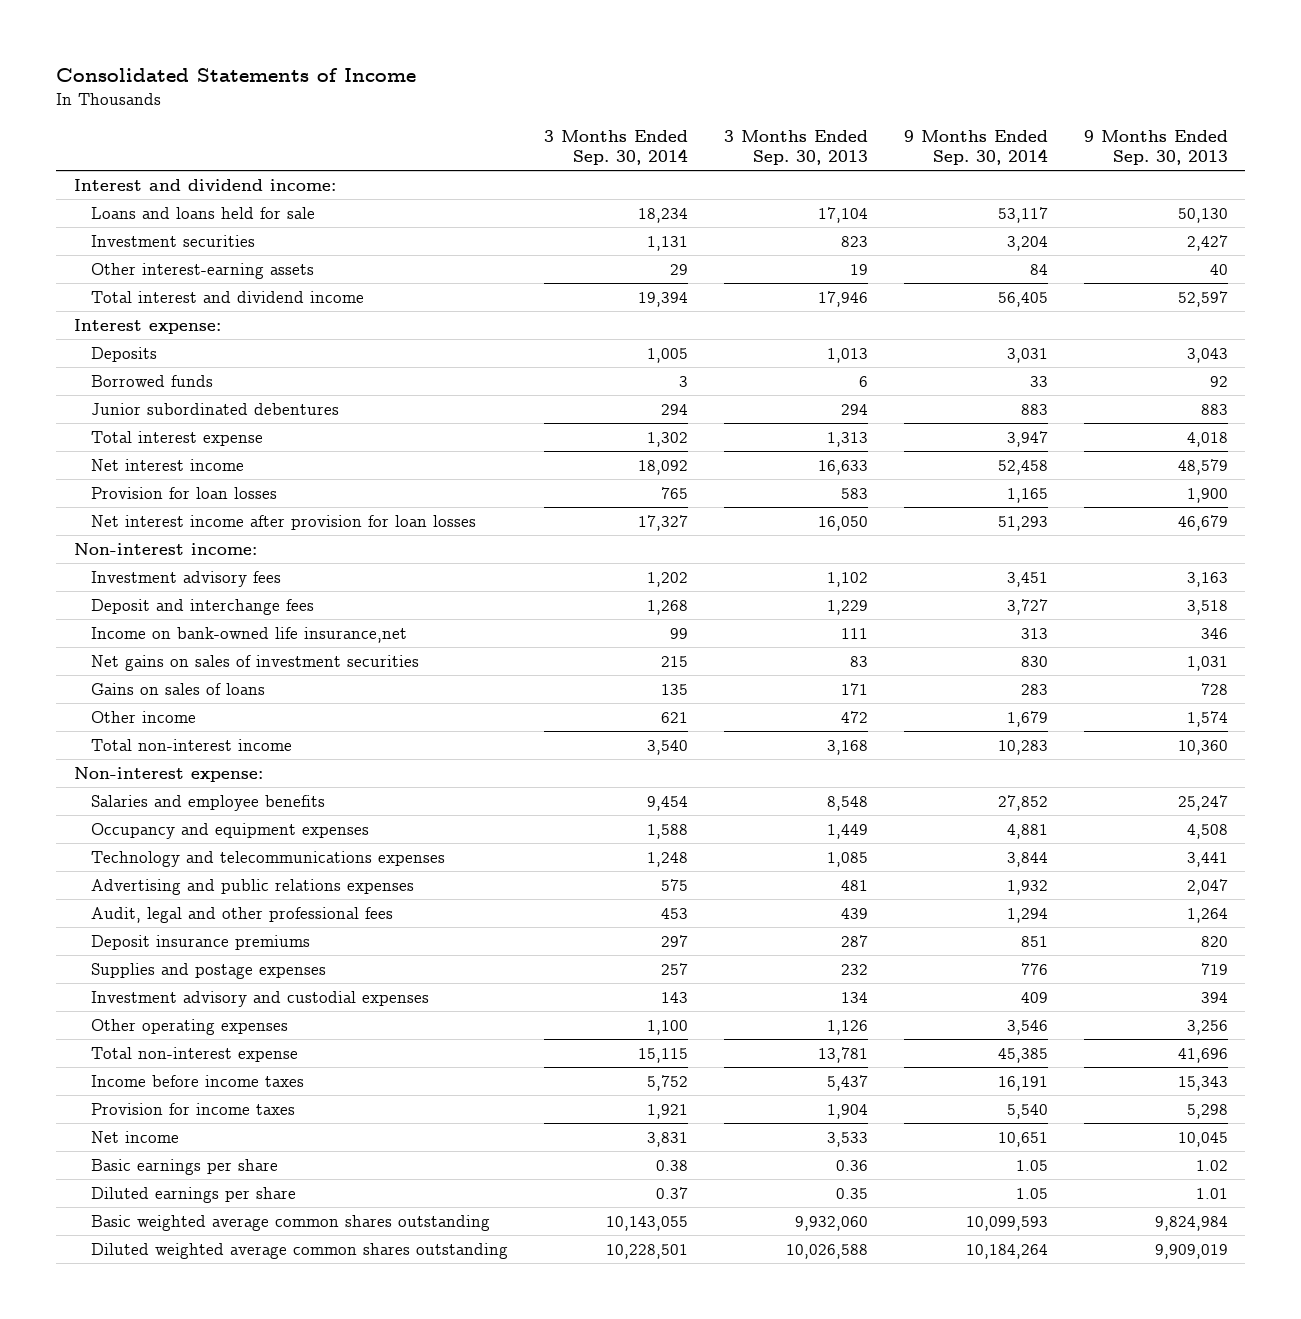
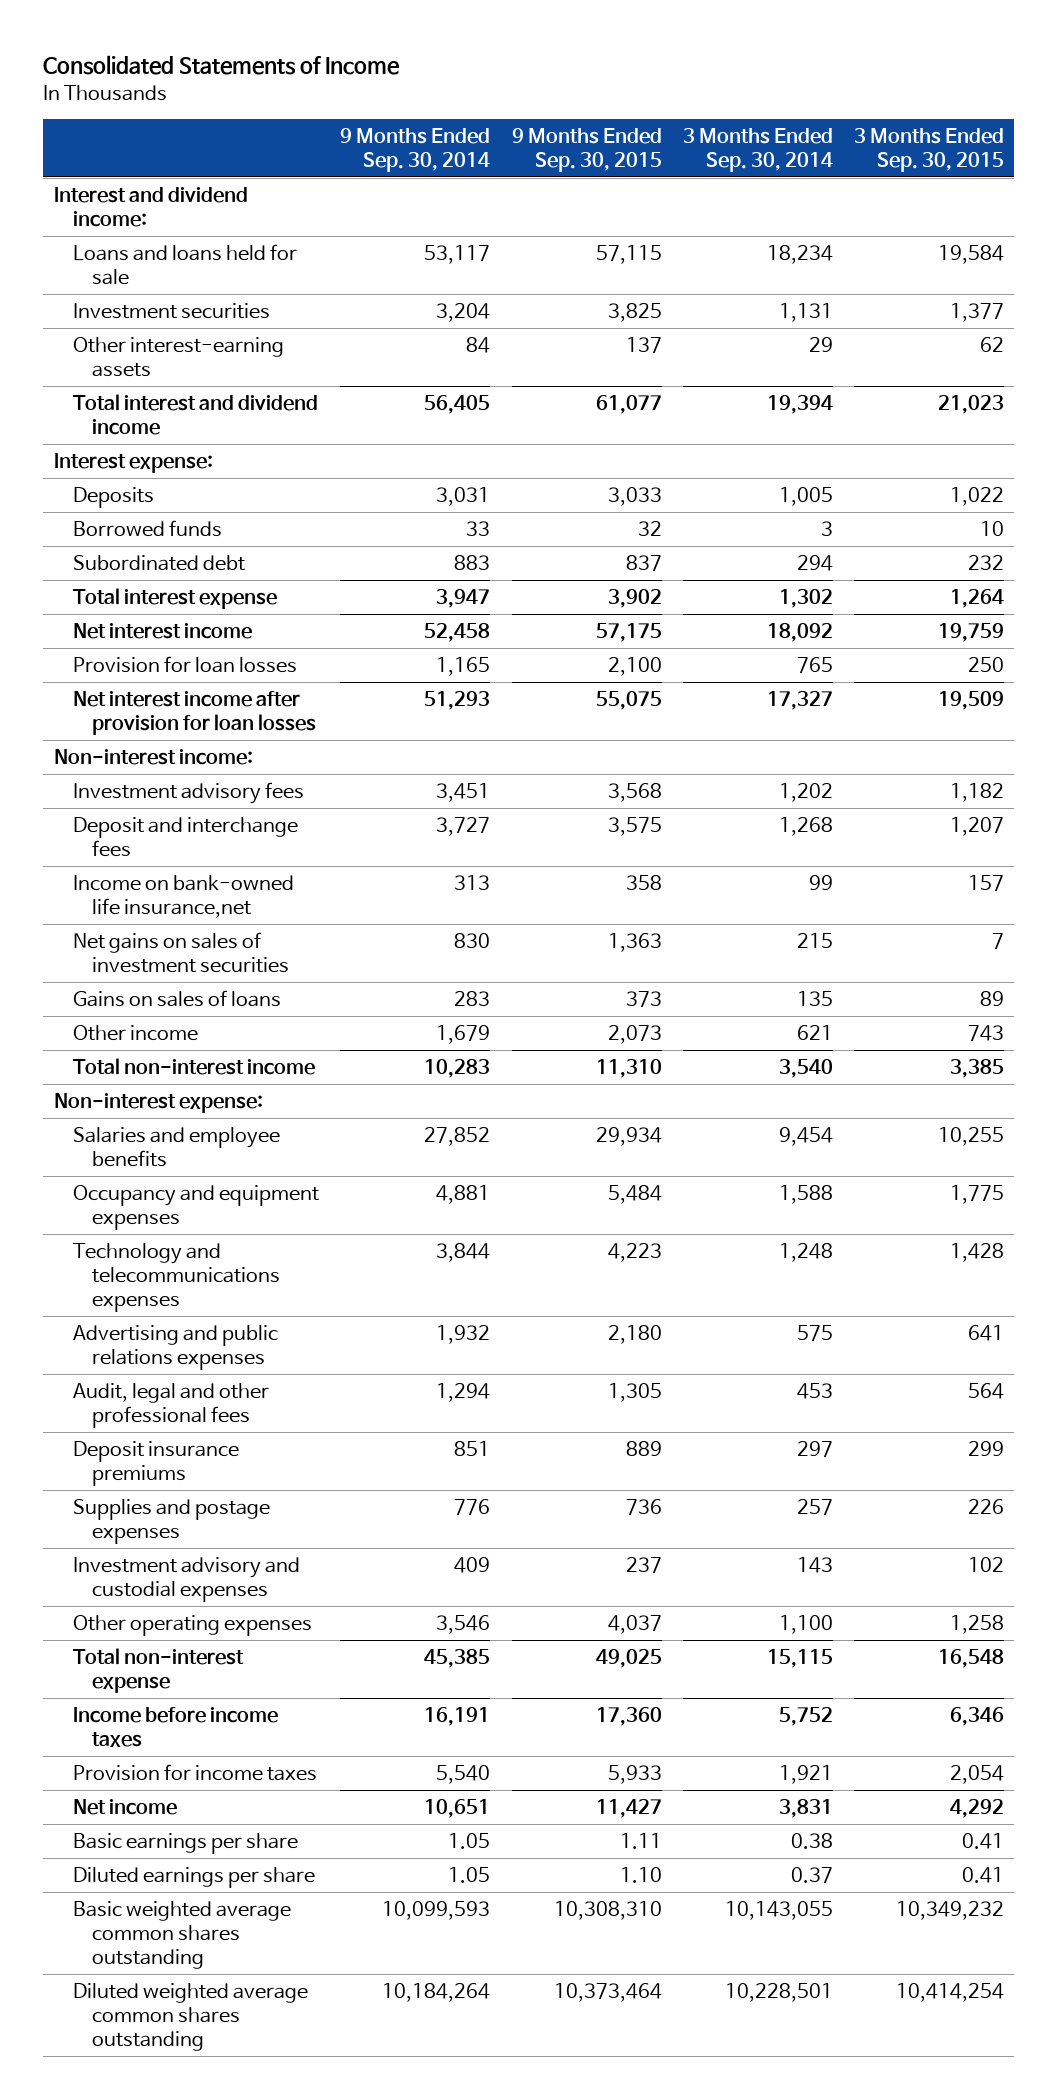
[723,130,868,166] 3 Months Ended Sep. 30, 2013 -> none
[1083,130,1228,166] 9 Months Ended Sep. 30, 2013 -> none
none -> [511,127,662,172] 9 Months Ended Sep. 30, 2015
none -> [853,127,1004,172] 3 Months Ended Sep. 30, 2015
[91,402,340,415] Junior subordinated debentures -> [73,554,246,571] Subordinated debt

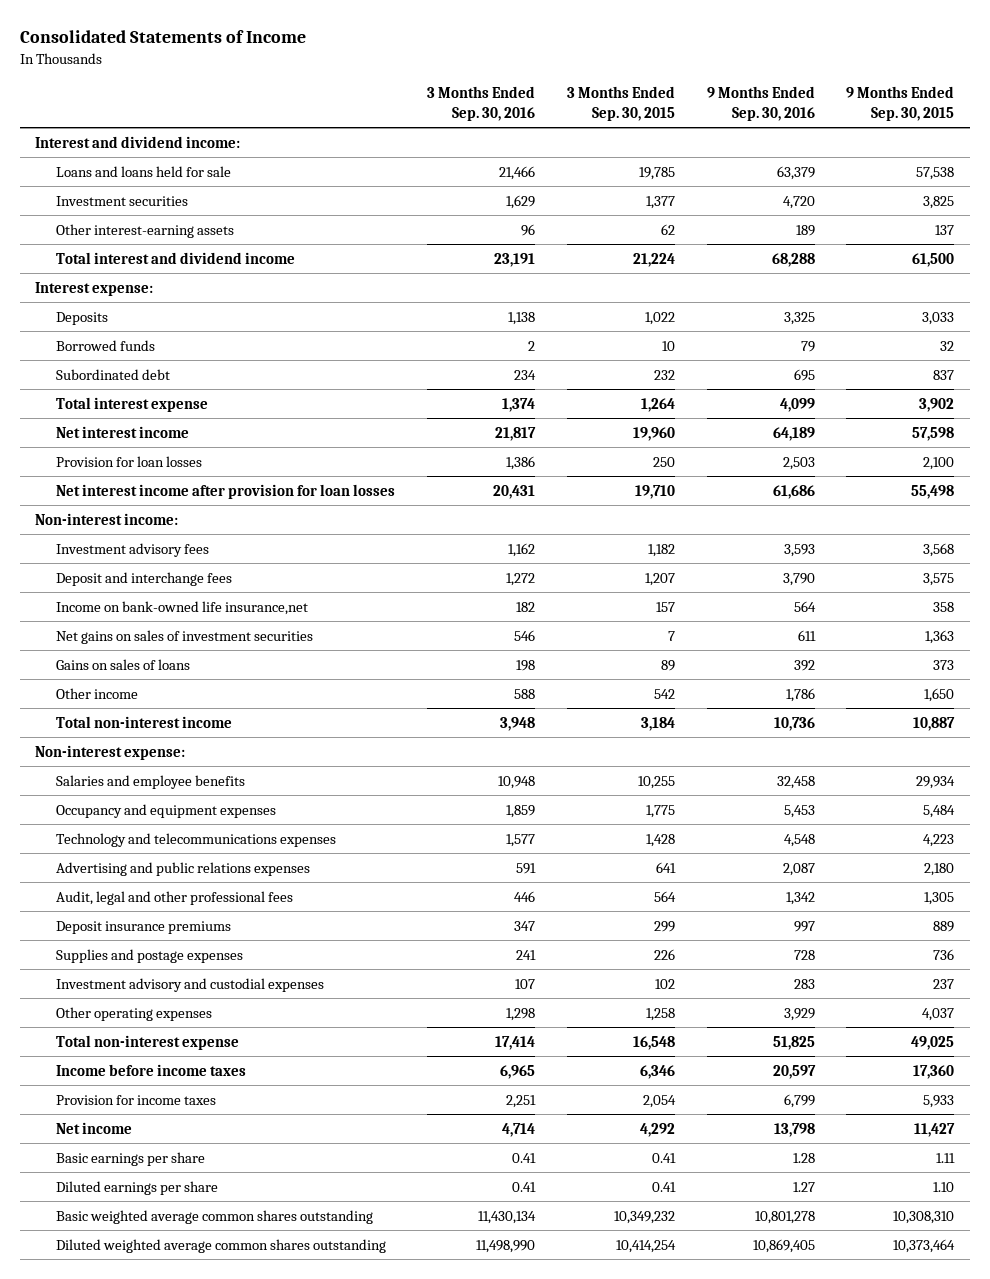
[340,127,491,172] 9 Months Ended Sep. 30, 2014 -> none
[682,127,833,172] 3 Months Ended Sep. 30, 2014 -> none
none -> [427,86,536,121] 3 Months Ended Sep. 30, 2016
none -> [706,86,815,121] 9 Months Ended Sep. 30, 2016
[595,244,662,264] 57,115 -> [916,166,955,180] 57,538
[937,244,1004,264] 19,584 -> [638,166,675,180] 19,785
[595,394,662,414] 61,077 -> [912,252,955,267] 61,500
[937,394,1004,414] 21,023 -> [632,252,675,267] 21,224
[595,622,662,642] 57,175 -> [912,426,955,441] 57,598
[937,622,1004,642] 19,759 -> [632,426,675,441] 19,960
[595,690,662,710] 55,075 -> [911,484,955,499] 55,498
[937,690,1004,710] 19,509 -> [634,484,675,499] 19,710
[607,1024,662,1044] 2,073 -> [924,687,955,702] 1,650
[967,1024,1004,1041] 743 -> [653,688,675,699] 542
[595,1058,662,1078] 11,310 -> [913,716,956,731] 10,887
[949,1058,1004,1078] 3,385 -> [640,716,675,731] 3,184

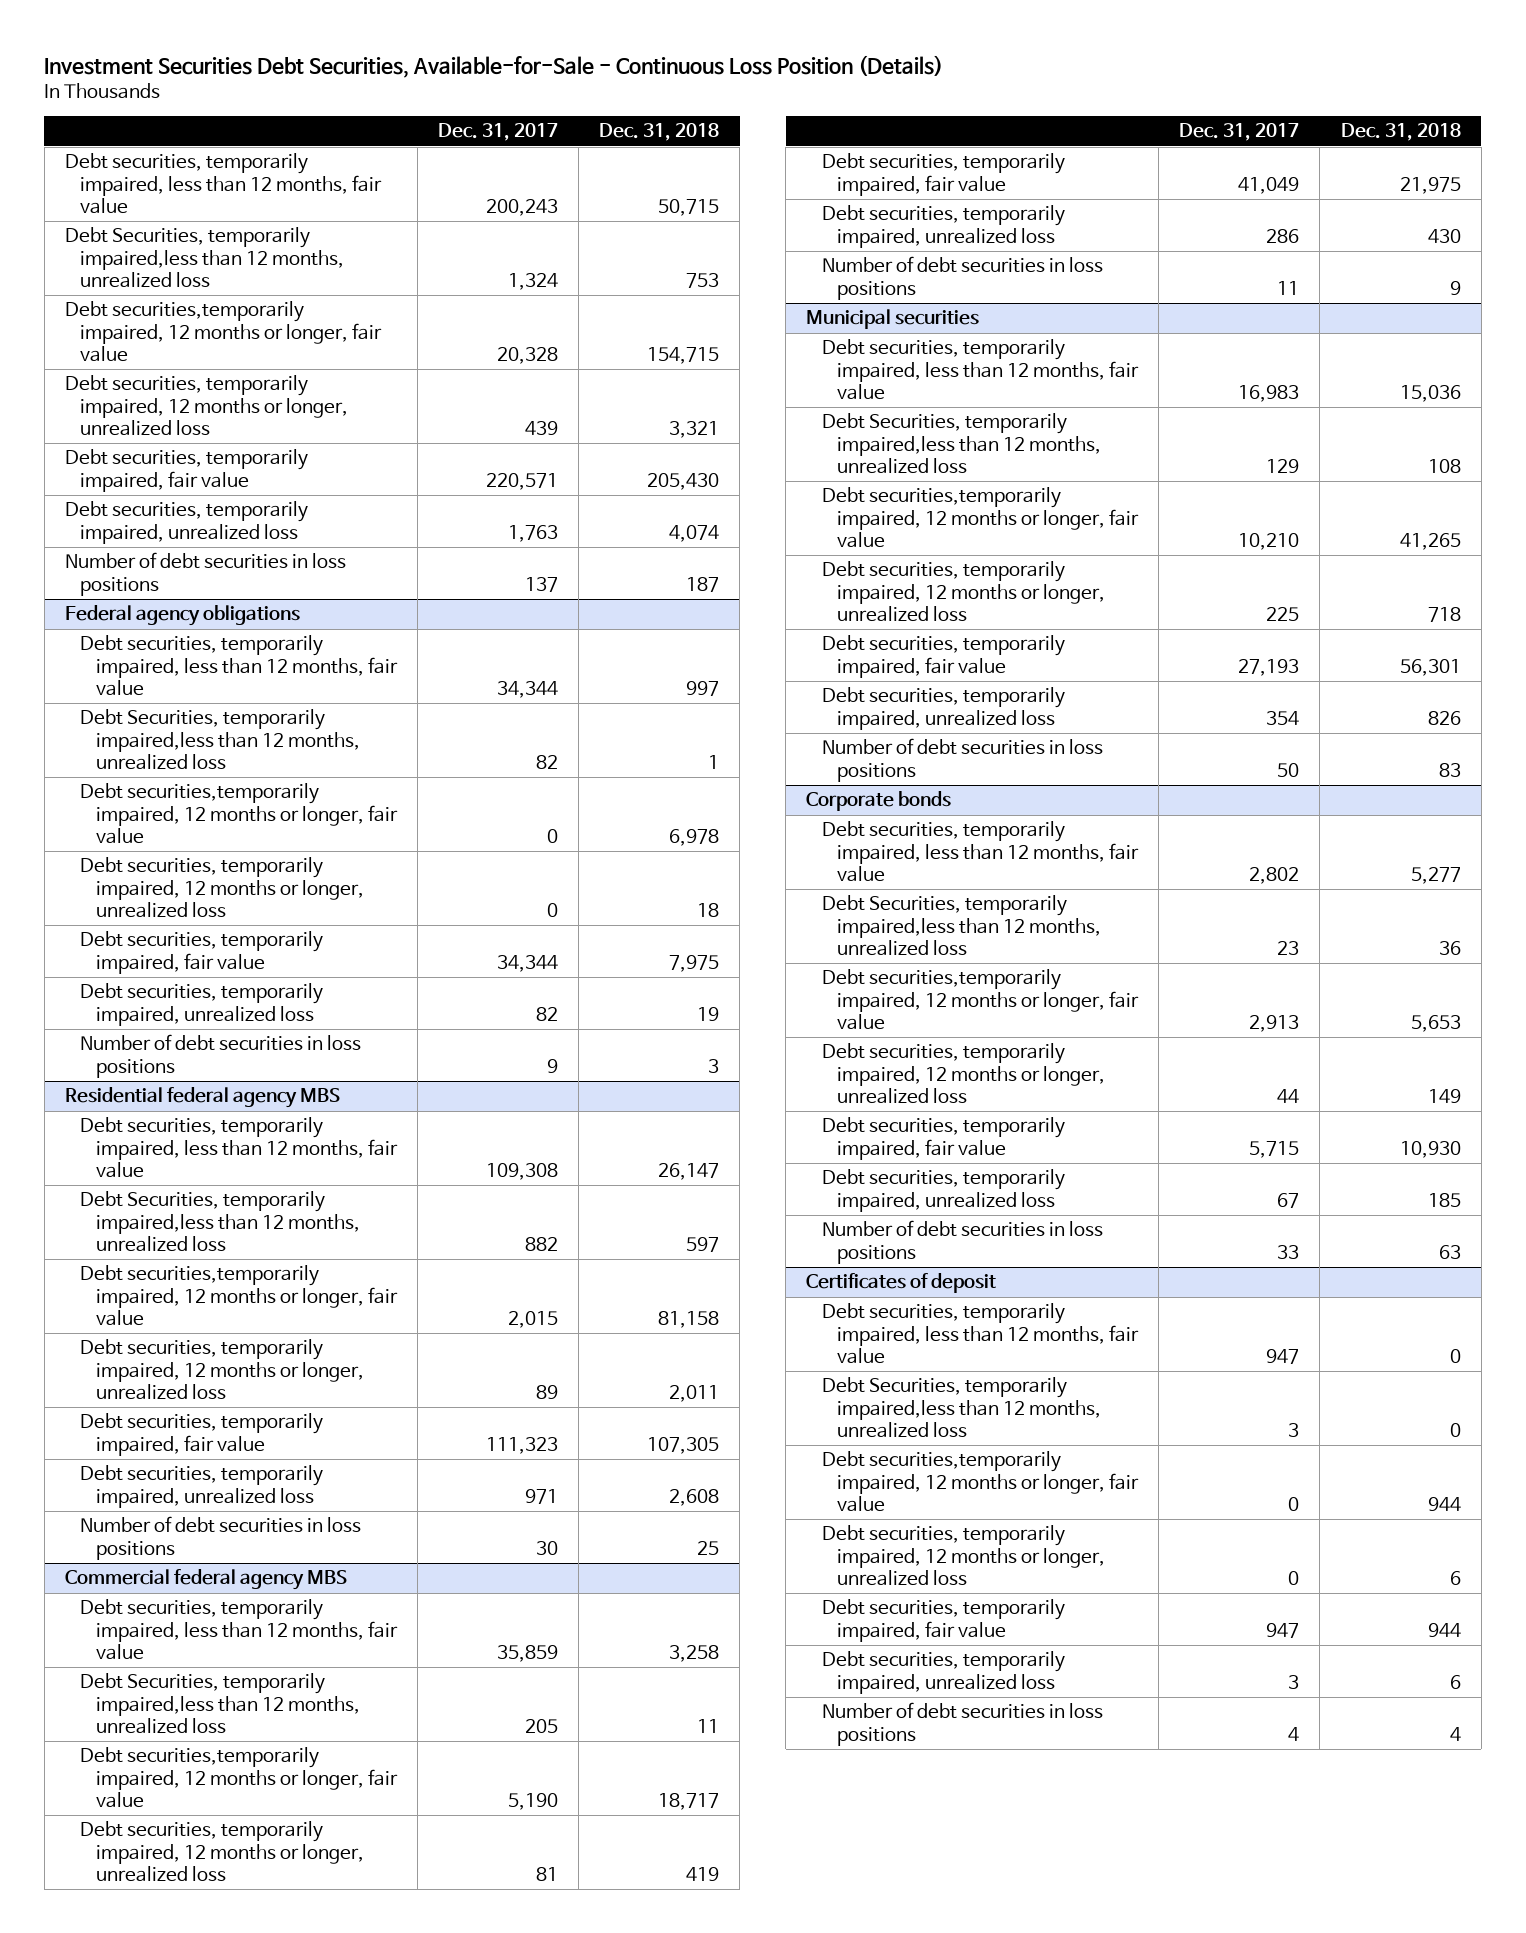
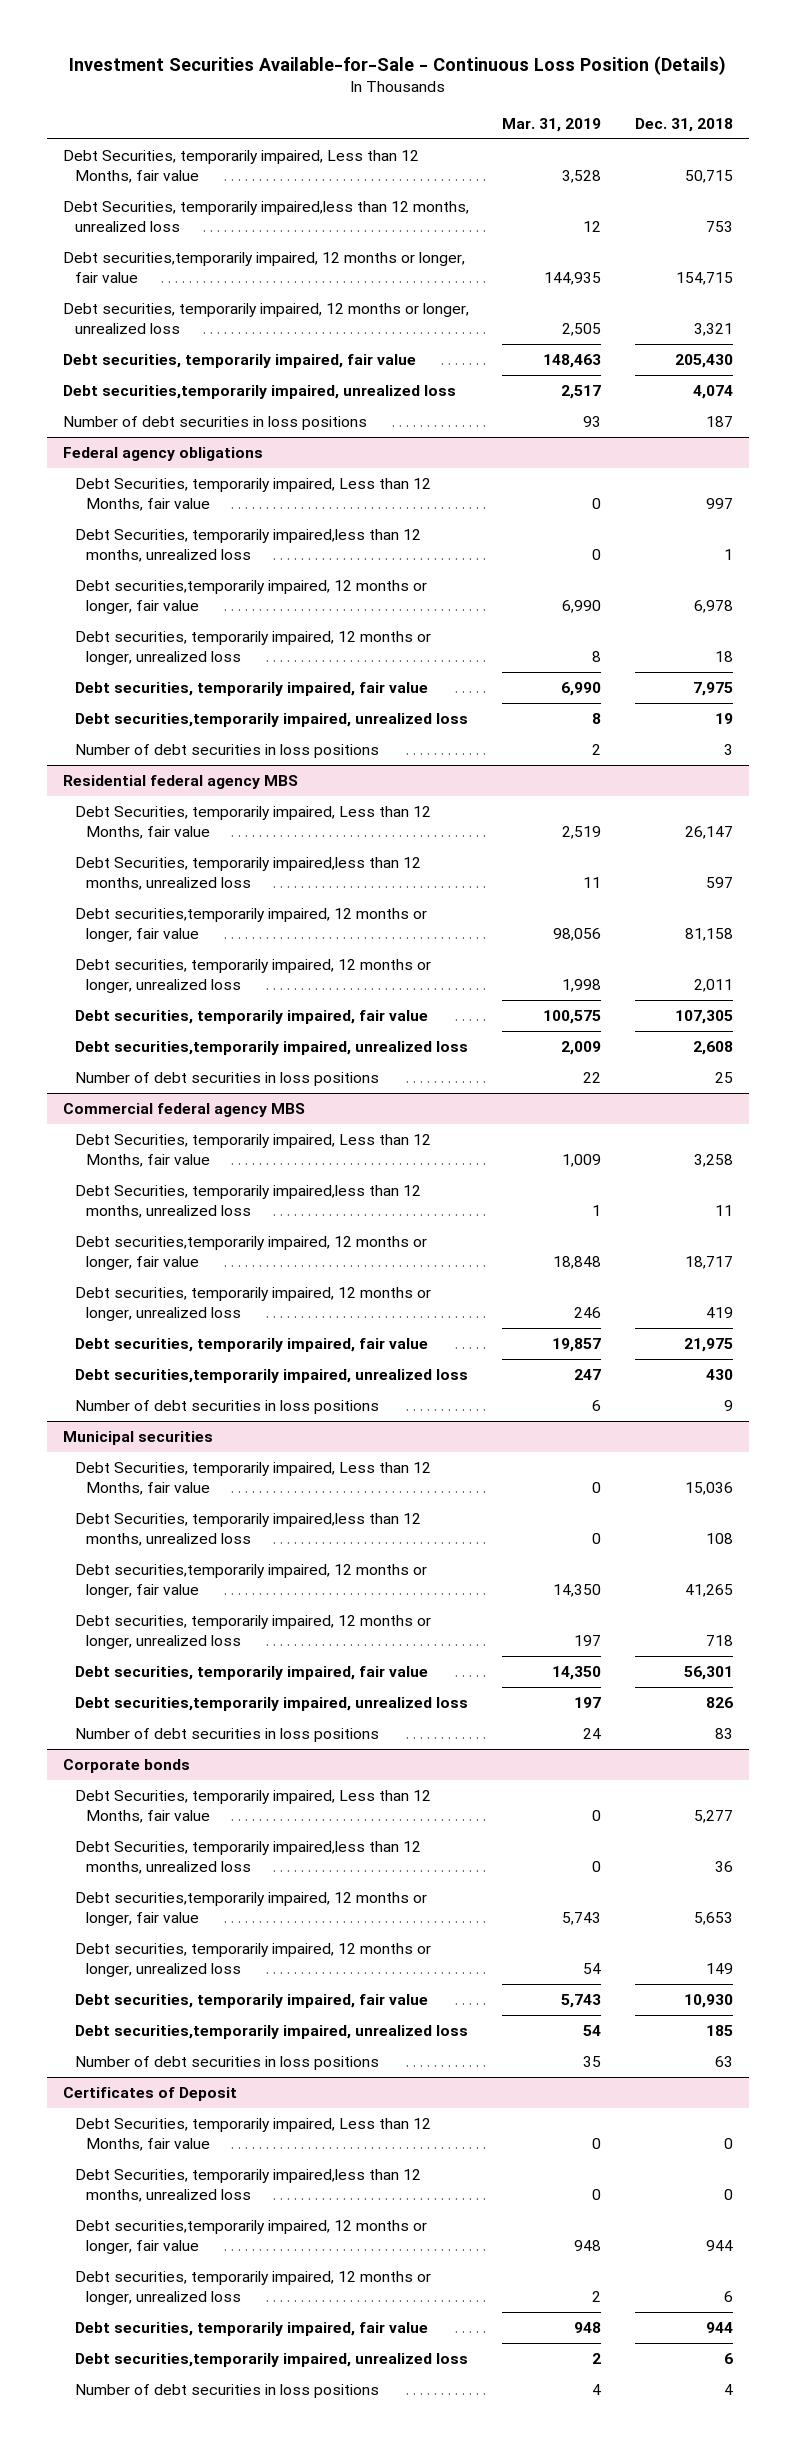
[44,54,944,78] Investment Securities Debt Securities, Available-for-Sale - Continuous Loss Position (Details) -> [68,56,726,76] Investment Securities Available-for-Sale - Continuous Loss Position (Details)
[437,123,558,142] Dec. 31, 2017 -> none
none -> [502,117,602,132] Mar. 31, 2019
[65,153,383,215] Debt securities, temporarily impaired, less than 12 months, fair value -> [63,150,420,183] Debt Securities, temporarily impaired, Less than 12 Months, fair value
[65,501,309,544] Debt securities, temporarily impaired, unrealized loss -> [63,385,457,400] Debt securities,temporarily impaired, unrealized loss
[80,635,398,697] Debt securities, temporarily impaired, less than 12 months, fair value -> [74,478,431,511] Debt Securities, temporarily impaired, Less than 12 Months, fair value
[80,983,324,1026] Debt securities, temporarily impaired, unrealized loss -> [74,713,468,728] Debt securities,temporarily impaired, unrealized loss
[80,1117,398,1179] Debt securities, temporarily impaired, less than 12 months, fair value -> [74,806,431,839] Debt Securities, temporarily impaired, Less than 12 Months, fair value
[80,1465,324,1508] Debt securities, temporarily impaired, unrealized loss -> [74,1041,468,1056] Debt securities,temporarily impaired, unrealized loss
[80,1599,398,1661] Debt securities, temporarily impaired, less than 12 months, fair value -> [74,1134,431,1167] Debt Securities, temporarily impaired, Less than 12 Months, fair value
[821,205,1065,248] Debt securities, temporarily impaired, unrealized loss -> [74,1369,468,1384] Debt securities,temporarily impaired, unrealized loss
[821,339,1139,401] Debt securities, temporarily impaired, less than 12 months, fair value -> [74,1462,431,1495] Debt Securities, temporarily impaired, Less than 12 Months, fair value
[821,687,1065,730] Debt securities, temporarily impaired, unrealized loss -> [74,1697,468,1712] Debt securities,temporarily impaired, unrealized loss
[821,821,1139,883] Debt securities, temporarily impaired, less than 12 months, fair value -> [74,1790,431,1823] Debt Securities, temporarily impaired, Less than 12 Months, fair value
[821,1169,1065,1212] Debt securities, temporarily impaired, unrealized loss -> [74,2025,468,2040] Debt securities,temporarily impaired, unrealized loss
[806,1273,997,1294] Certificates of deposit -> [63,2087,238,2102] Certificates of Deposit
[821,1303,1139,1365] Debt securities, temporarily impaired, less than 12 months, fair value -> [74,2118,431,2151] Debt Securities, temporarily impaired, Less than 12 Months, fair value
[821,1651,1065,1694] Debt securities, temporarily impaired, unrealized loss -> [74,2353,468,2368] Debt securities,temporarily impaired, unrealized loss

